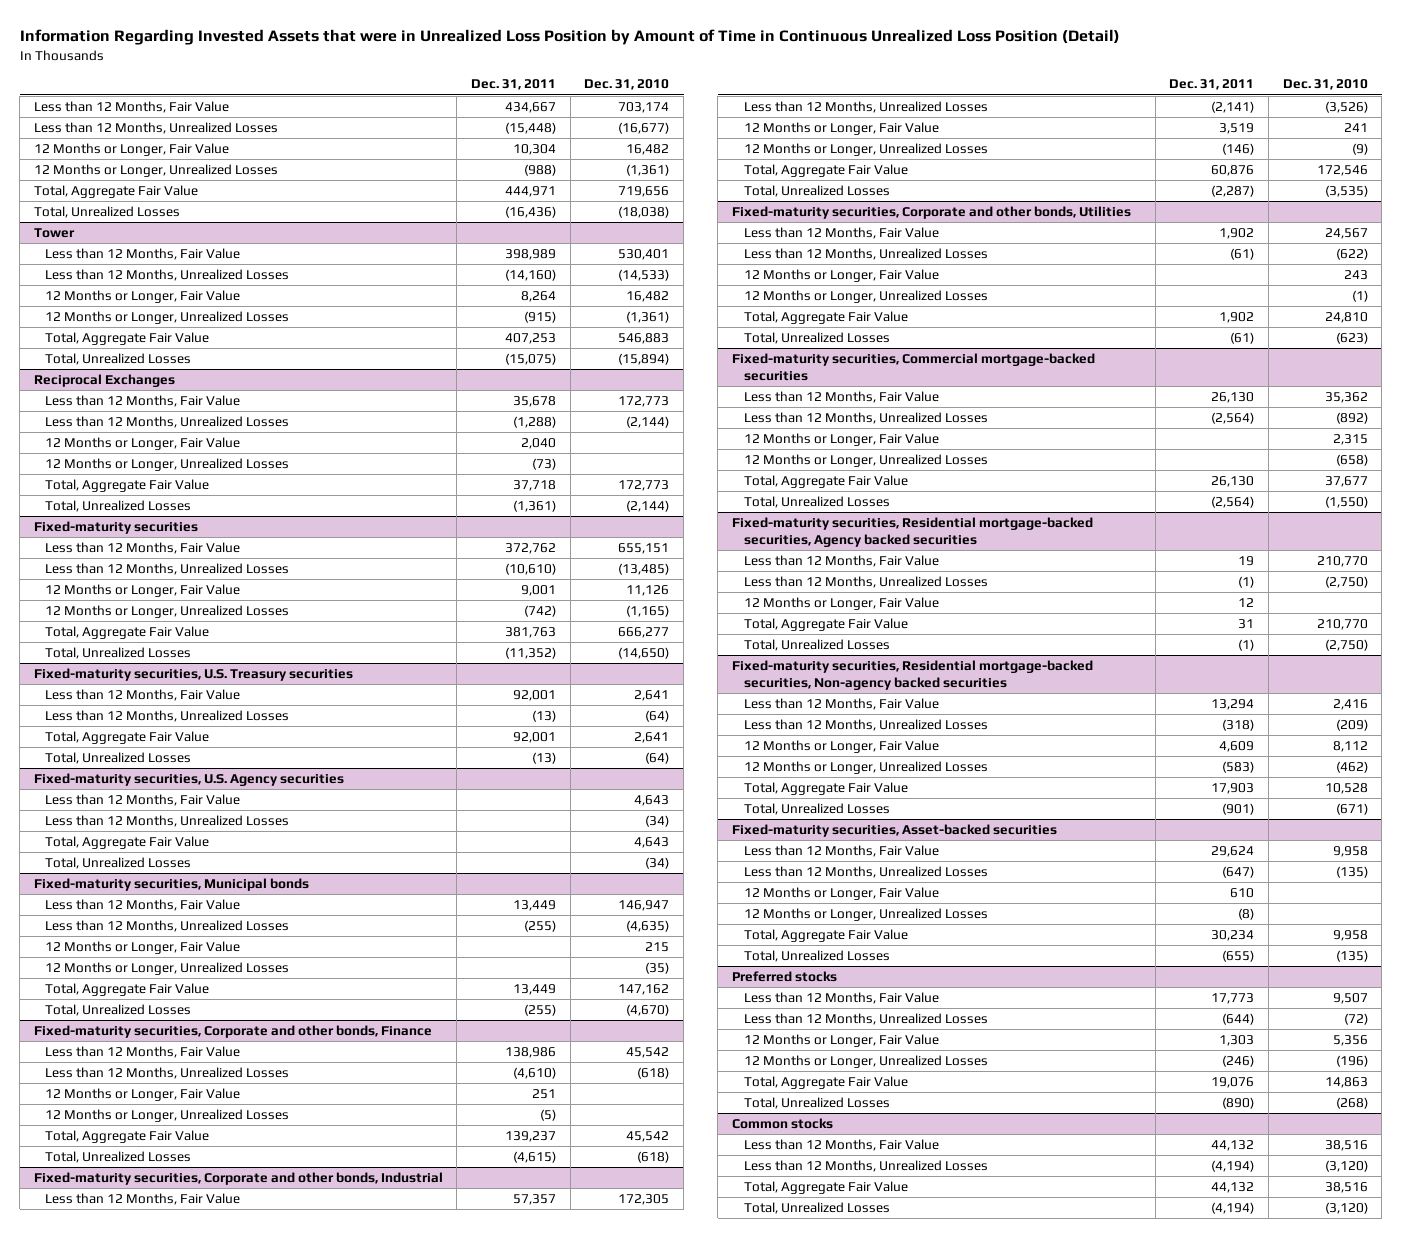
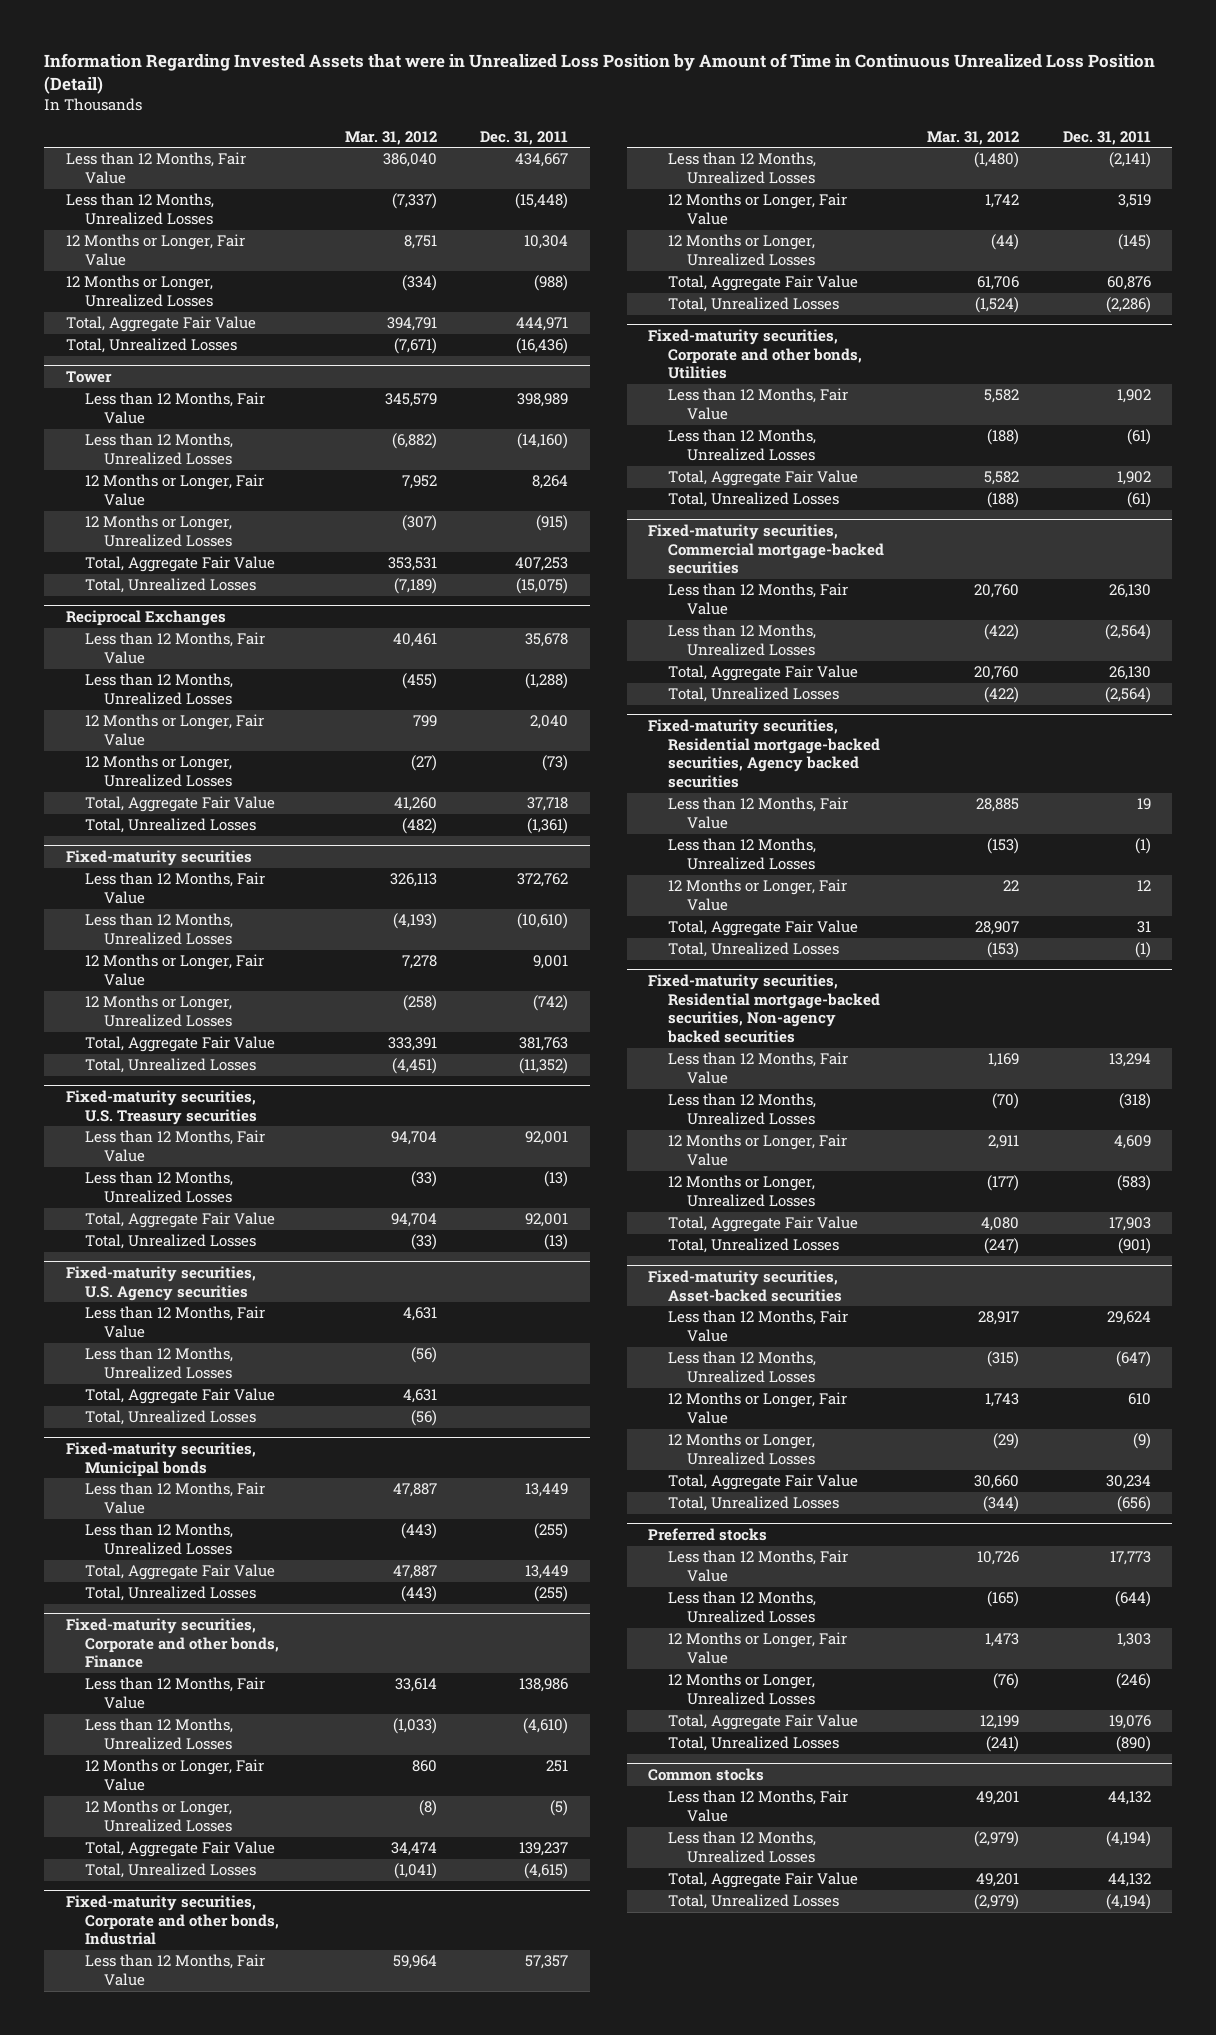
[584,79,670,91] Dec. 31, 2010 -> none
none -> [344,130,437,145] Mar. 31, 2012
[45,941,241,955] 12 Months or Longer, Fair Value -> none
[45,962,290,976] 12 Months or Longer, Unrealized Losses -> none
[1222,143,1255,156] (146) -> [1117,234,1151,251] (145)
[1211,185,1255,198] (2,287) -> [1105,297,1151,314] (2,286)
[743,269,939,283] 12 Months or Longer, Fair Value -> none
[743,290,988,304] 12 Months or Longer, Unrealized Losses -> none
[743,433,939,447] 12 Months or Longer, Fair Value -> none
[743,454,988,468] 12 Months or Longer, Unrealized Losses -> none
[1238,908,1255,921] (8) -> [1132,1433,1151,1450] (9)
[1222,950,1255,963] (655) -> [1116,1496,1151,1513] (656)

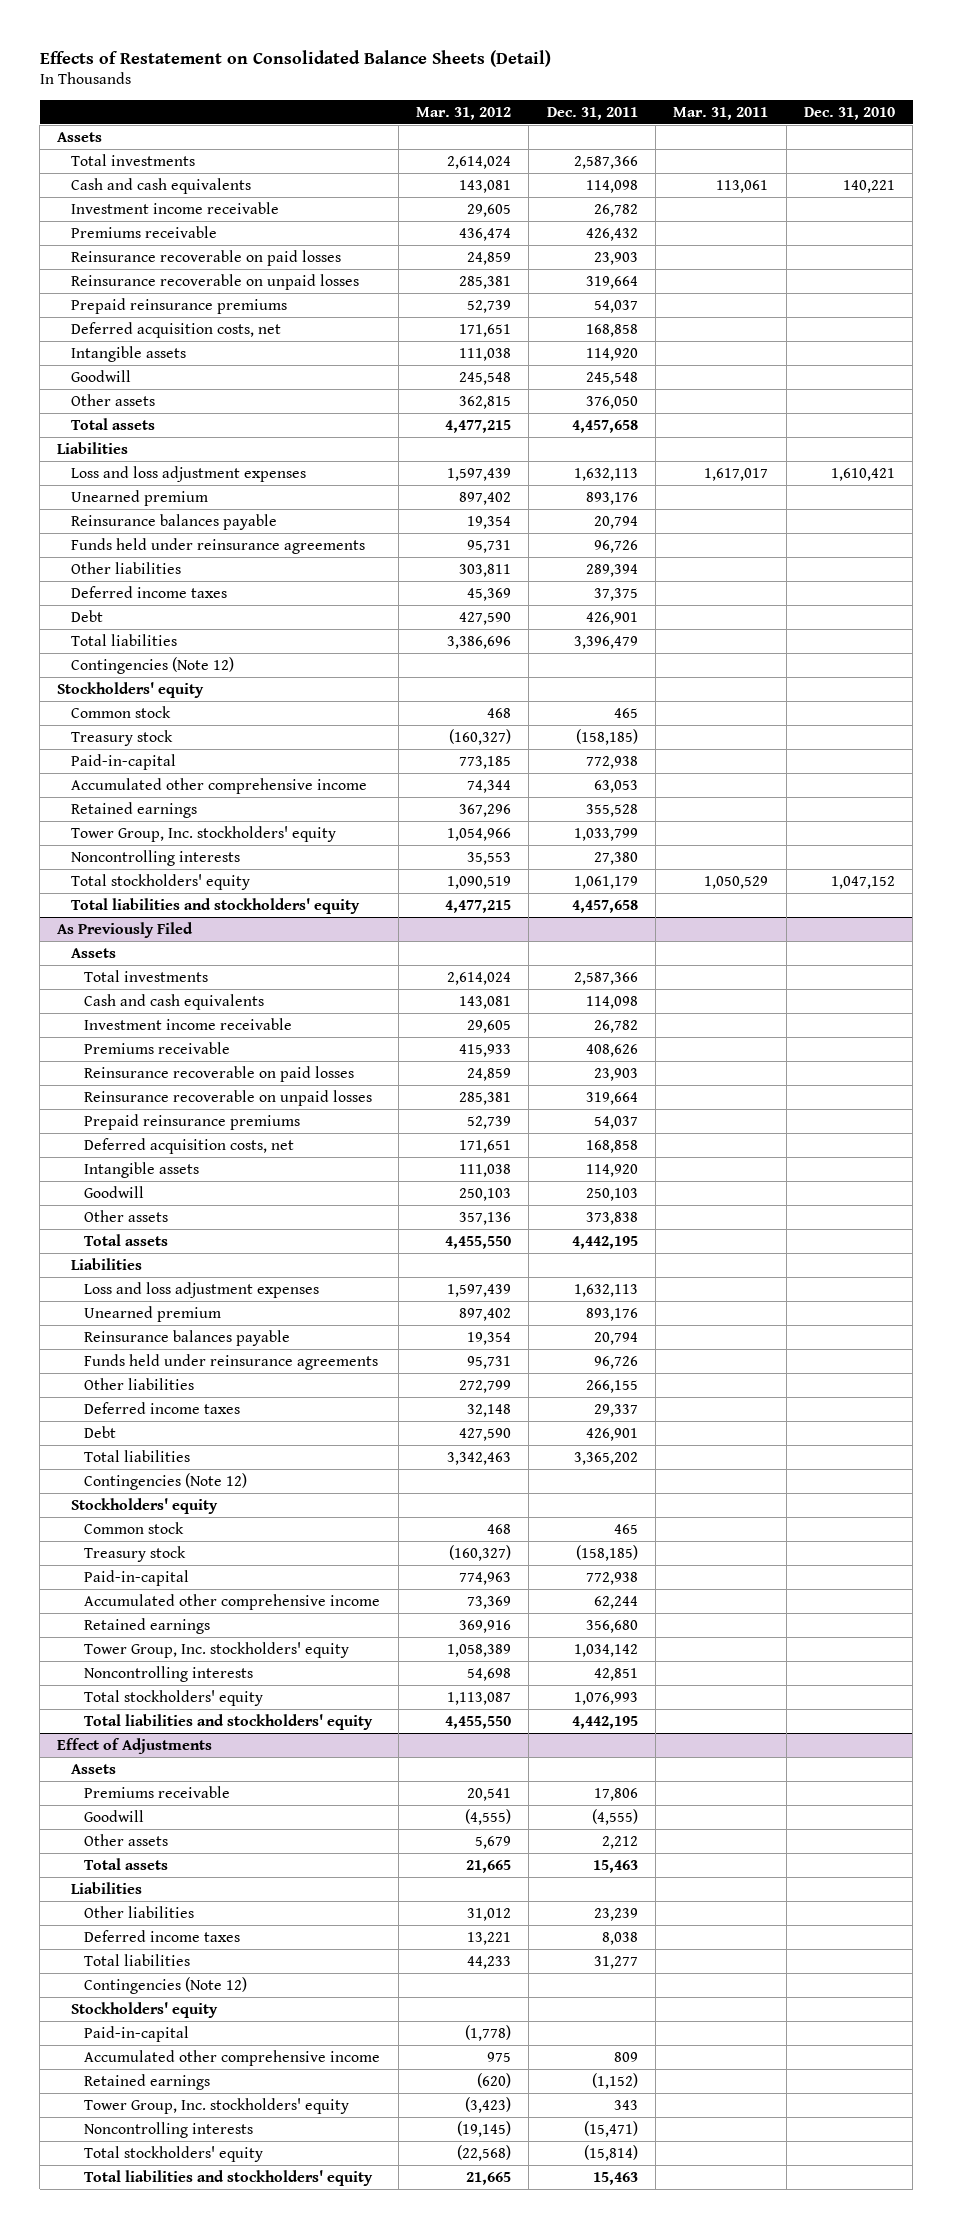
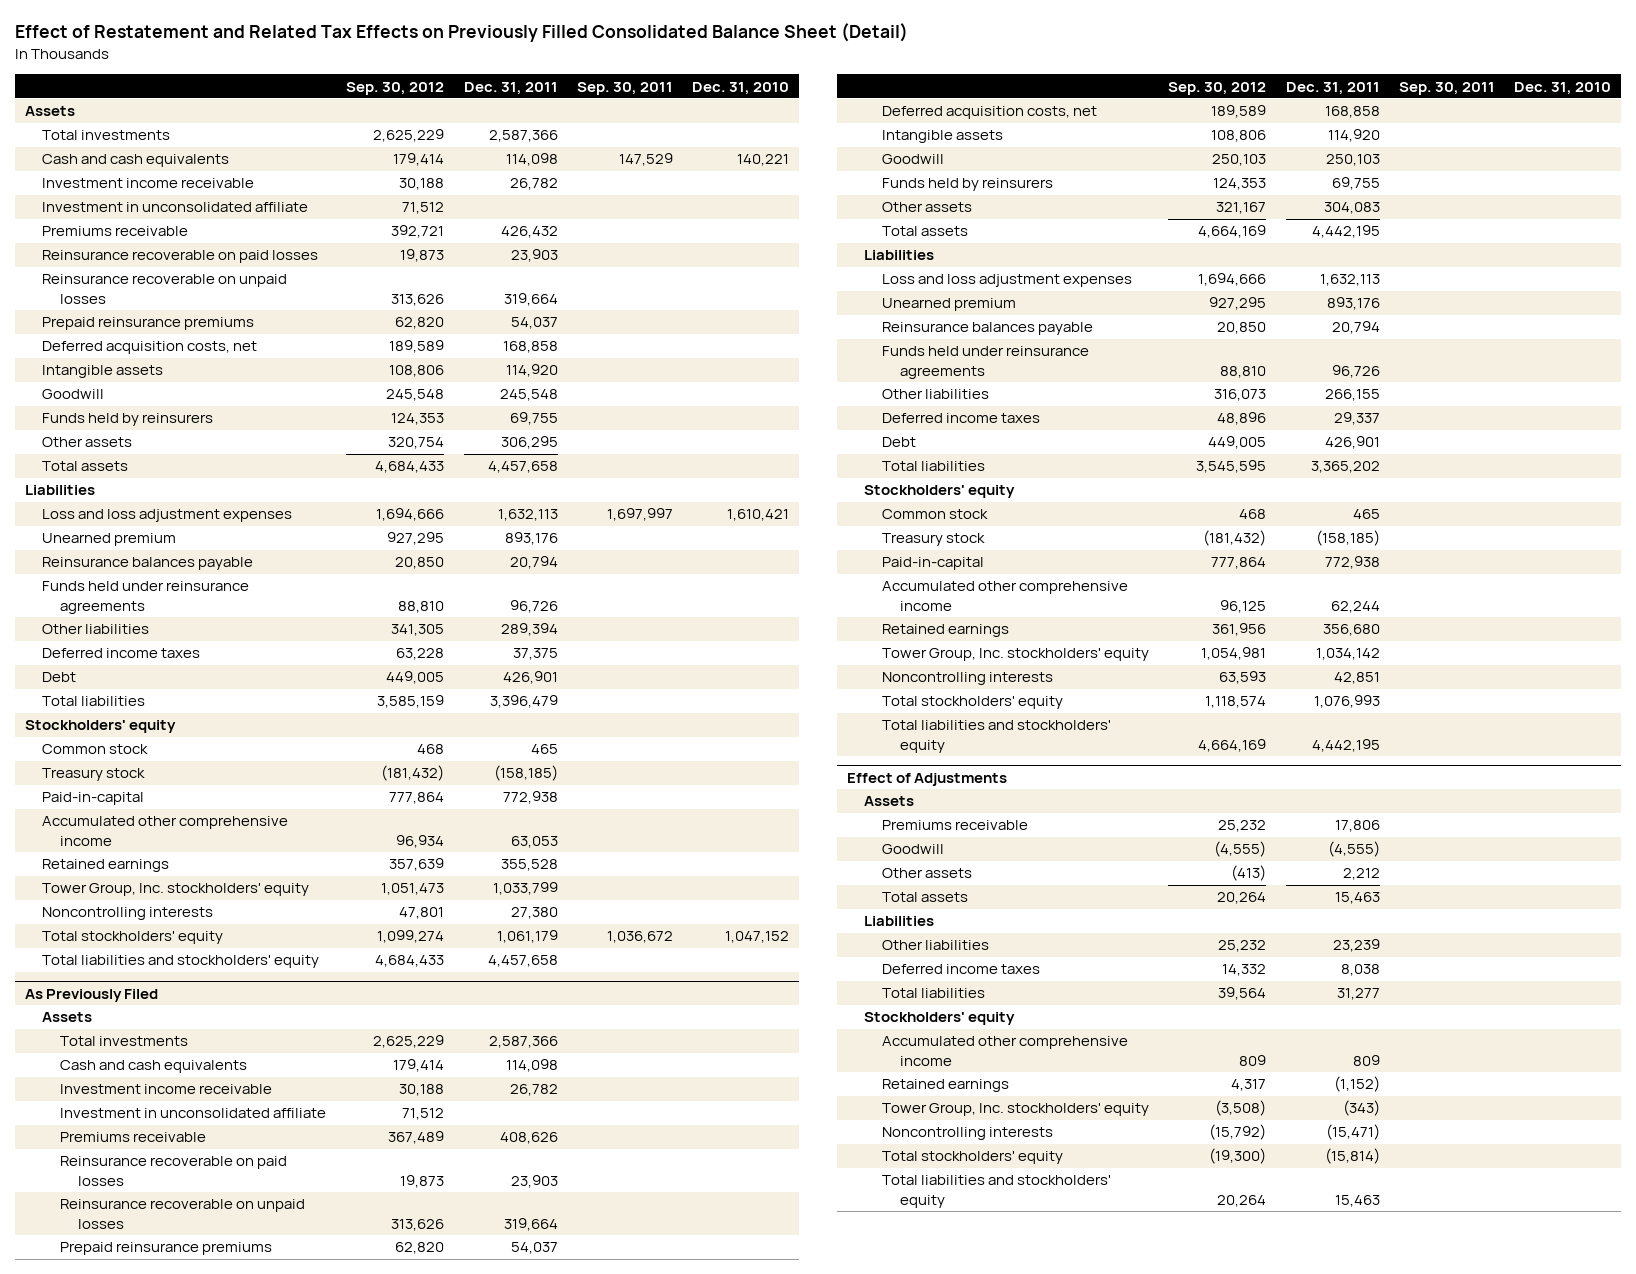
[39,49,551,67] Effects of Restatement on Consolidated Balance Sheets (Detail) -> [14,23,908,43] Effect of Restatement and Related Tax Effects on Previously Filled Consolidated Balance Sheet (Detail)
[415,106,511,120] Mar. 31, 2012 -> none
[673,106,769,120] Mar. 31, 2011 -> none
none -> [346,81,445,95] Sep. 30, 2012
none -> [576,81,673,95] Sep. 30, 2011
none -> [42,202,309,213] Investment in unconsolidated affiliate
none -> [42,413,214,427] Funds held by reinsurers
[585,395,638,409] 376,050 -> [500,436,558,450] 306,295
[70,656,234,674] Contingencies (Note 12) -> none
none -> [59,1108,326,1119] Investment in unconsolidated affiliate
none -> [882,178,1054,192] Funds held by reinsurers
[585,1211,638,1225] 373,838 -> [1323,202,1380,215] 304,083
[84,1472,248,1490] Contingencies (Note 12) -> none
[84,1976,248,1994] Contingencies (Note 12) -> none
[84,2025,190,2042] Paid-in-capital -> none
[613,2099,638,2110] 343 -> [1342,1100,1380,1117] (343)

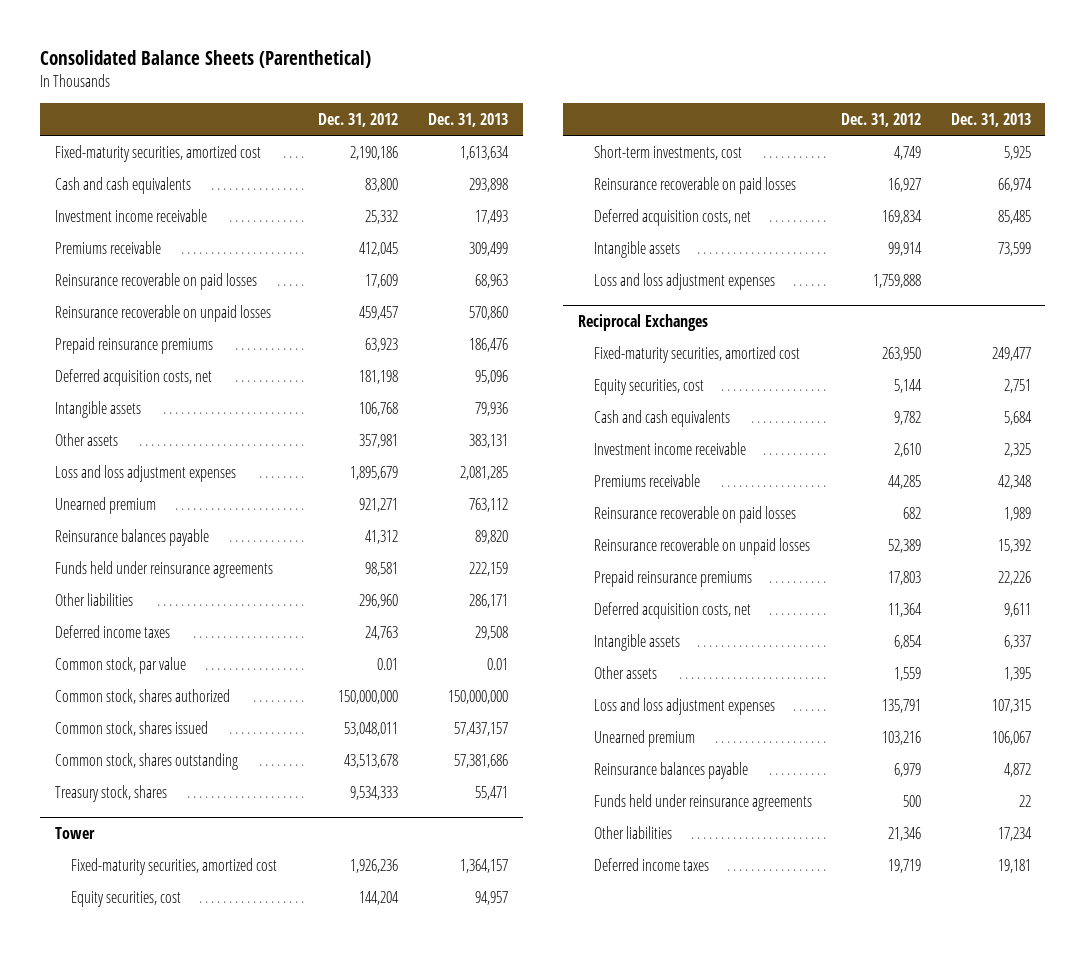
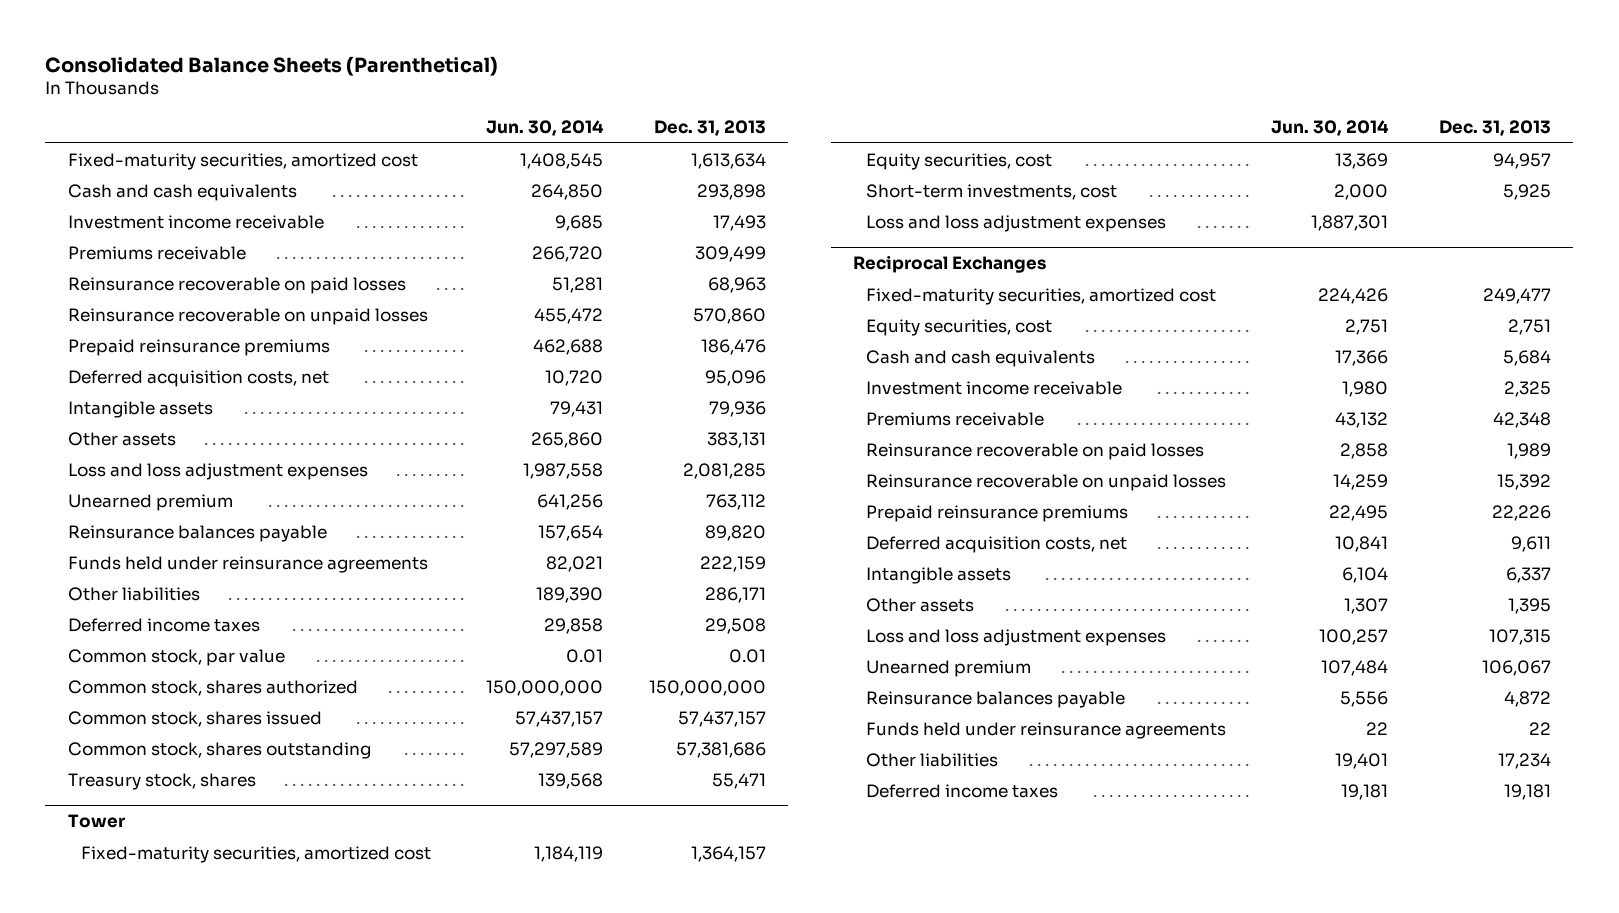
[318,113,399,128] Dec. 31, 2012 -> none
none -> [486,120,605,137] Jun. 30, 2014
[593,176,796,194] Reinsurance recoverable on paid losses -> none
[593,208,751,226] Deferred acquisition costs, net -> none
[593,240,680,258] Intangible assets -> none

